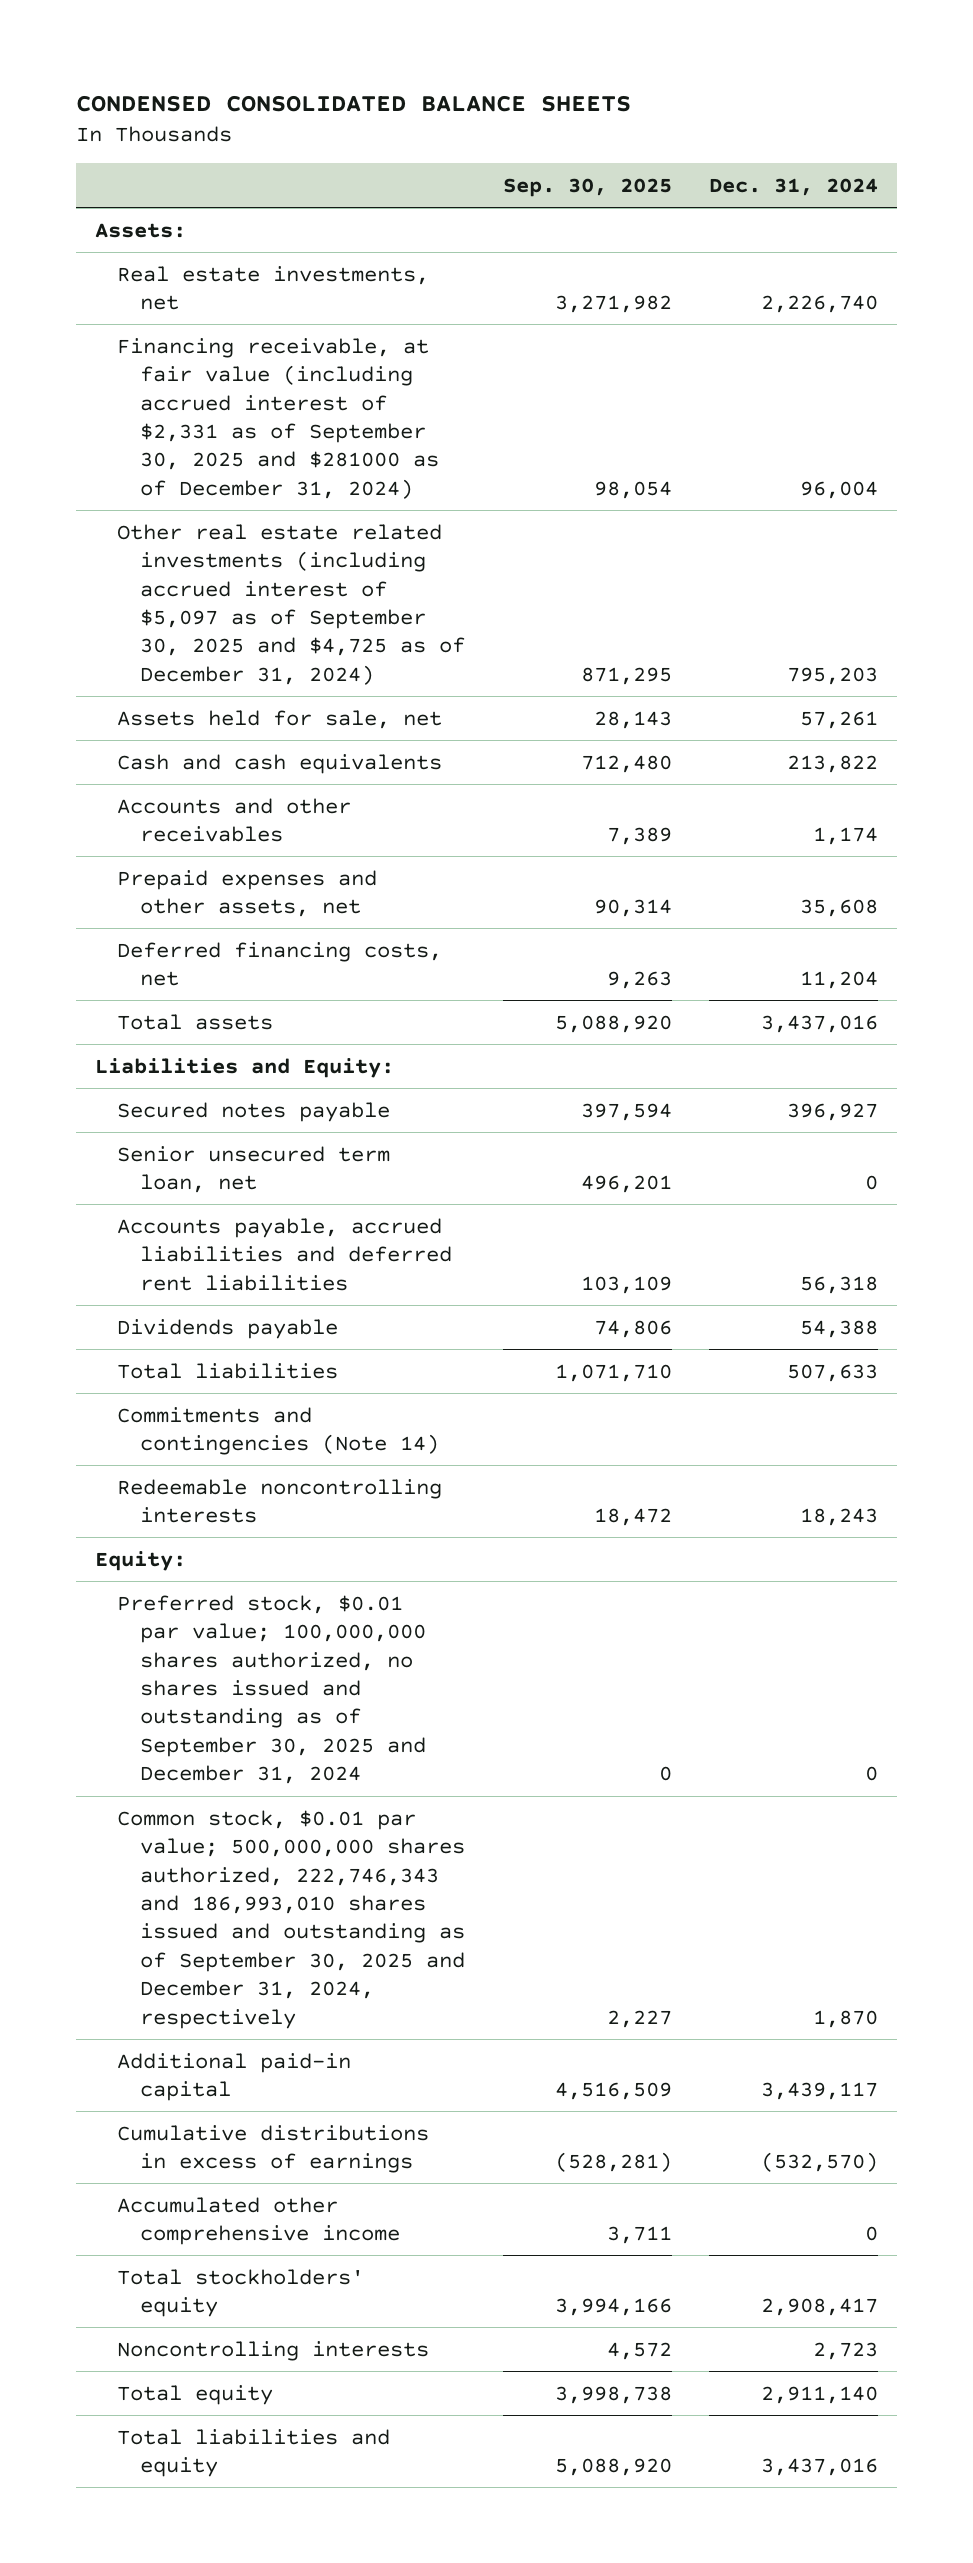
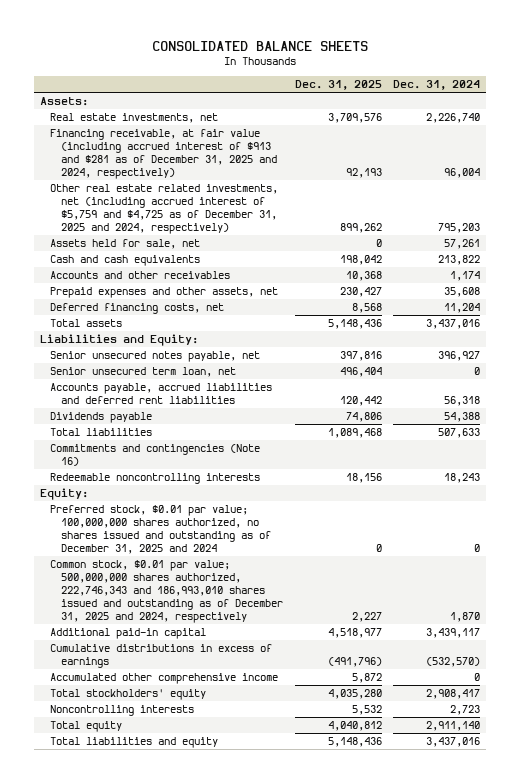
[76,94,632,112] CONDENSED CONSOLIDATED BALANCE SHEETS -> [152,40,369,51] CONSOLIDATED BALANCE SHEETS
[502,178,672,198] Sep. 30, 2025 -> none
none -> [294,80,382,91] Dec. 31, 2025
[117,337,439,499] Financing receivable, at fair value (including accrued interest of $2,331 as of September 30, 2025 and $281000 as of December 31, 2024) -> [50,129,277,180] Financing receivable, at fair value (including accrued interest of $913 and $281 as of December 31, 2025 and 2024, respectively)
[117,523,465,685] Other real estate related investments (including accrued interest of $5,097 as of September 30, 2025 and $4,725 as of December 31, 2024) -> [50,184,279,235] Other real estate related investments, net (including accrued interest of $5,759 and $4,725 as of December 31, 2025 and 2024, respectively)
[117,1101,391,1122] Secured notes payable -> [50,351,261,363] Senior unsecured notes payable, net
[117,1406,439,1456] Commitments and contingencies (Note 14) -> [50,444,261,467] Commitments and contingencies (Note 16)
[117,1594,426,1785] Preferred stock, $0.01 par value; 100,000,000 shares authorized, no shares issued and outstanding as of September 30, 2025 and December 31, 2024 -> [50,505,271,555] Preferred stock, $0.01 par value; 100,000,000 shares authorized, no shares issued and outstanding as of December 31, 2025 and 2024
[117,1809,465,2029] Common stock, $0.01 par value; 500,000,000 shares authorized, 222,746,343 and 186,993,010 shares issued and outstanding as of September 30, 2025 and December 31, 2024, respectively -> [50,560,283,624] Common stock, $0.01 par value; 500,000,000 shares authorized, 222,746,343 and 186,993,010 shares issued and outstanding as of December 31, 2025 and 2024, respectively

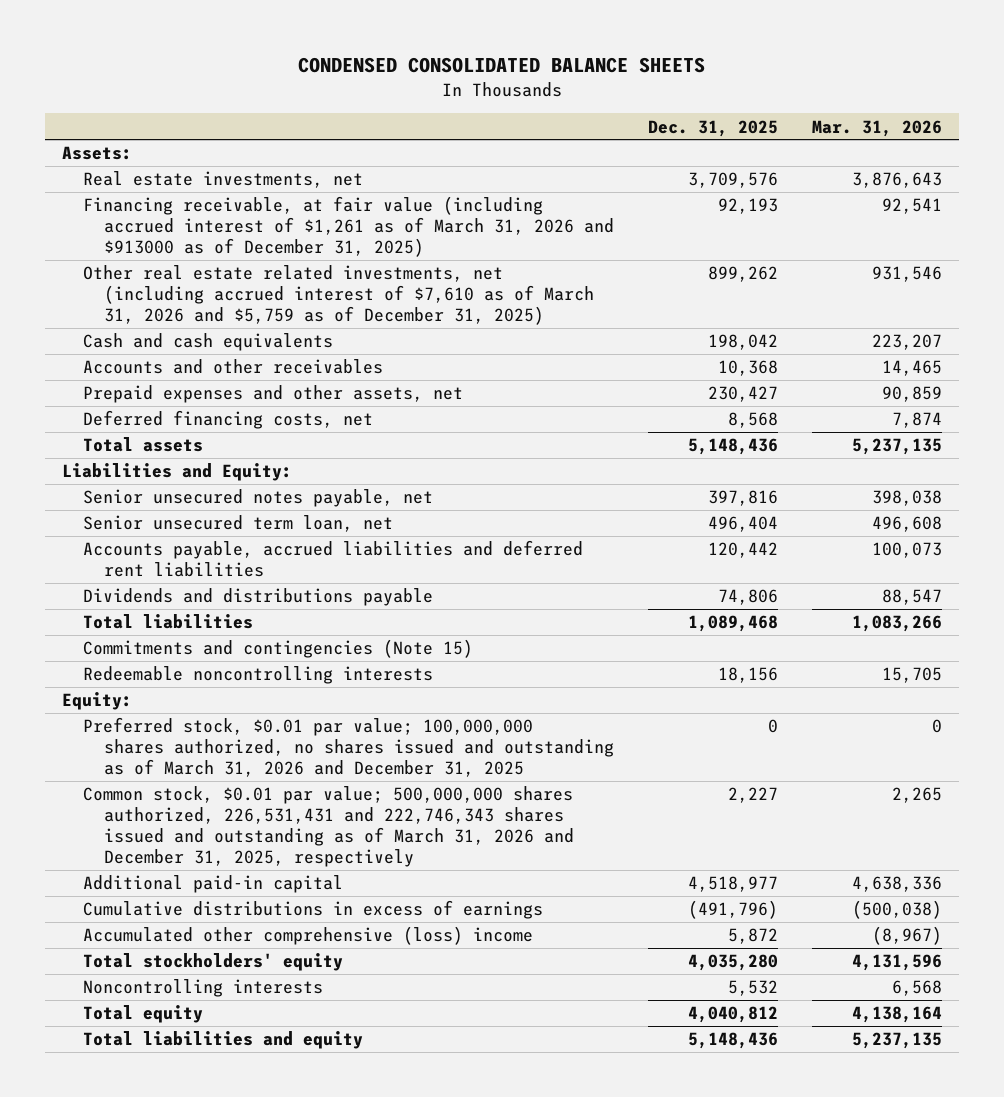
[152,40,369,51] CONSOLIDATED BALANCE SHEETS -> [298,57,706,74] CONDENSED CONSOLIDATED BALANCE SHEETS
[393,80,481,91] Dec. 31, 2024 -> none
none -> [811,119,942,137] Mar. 31, 2026
[50,239,201,250] Assets held for sale, net -> none
[50,129,277,180] Financing receivable, at fair value (including accrued interest of $913 and $281 as of December 31, 2025 and 2024, respectively) -> [83,196,614,258] Financing receivable, at fair value (including accrued interest of $1,261 as of March 31, 2026 and $913000 as of December 31, 2025)
[50,184,279,235] Other real estate related investments, net (including accrued interest of $5,759 and $4,725 as of December 31, 2025 and 2024, respectively) -> [83,265,594,326] Other real estate related investments, net (including accrued interest of $7,610 as of March 31, 2026 and $5,759 as of December 31, 2025)
[50,412,153,424] Dividends payable -> [83,588,434,607] Dividends and distributions payable
[50,444,261,467] Commitments and contingencies (Note 16) -> [83,639,474,659] Commitments and contingencies (Note 15)
[50,505,271,555] Preferred stock, $0.01 par value; 100,000,000 shares authorized, no shares issued and outstanding as of December 31, 2025 and 2024 -> [83,717,614,778] Preferred stock, $0.01 par value; 100,000,000 shares authorized, no shares issued and outstanding as of March 31, 2026 and December 31, 2025
[50,560,283,624] Common stock, $0.01 par value; 500,000,000 shares authorized, 222,746,343 and 186,993,010 shares issued and outstanding as of December 31, 2025 and 2024, respectively -> [83,786,574,868] Common stock, $0.01 par value; 500,000,000 shares authorized, 226,531,431 and 222,746,343 shares issued and outstanding as of March 31, 2026 and December 31, 2025, respectively
[50,673,279,685] Accumulated other comprehensive income -> [83,926,534,946] Accumulated other comprehensive (loss) income

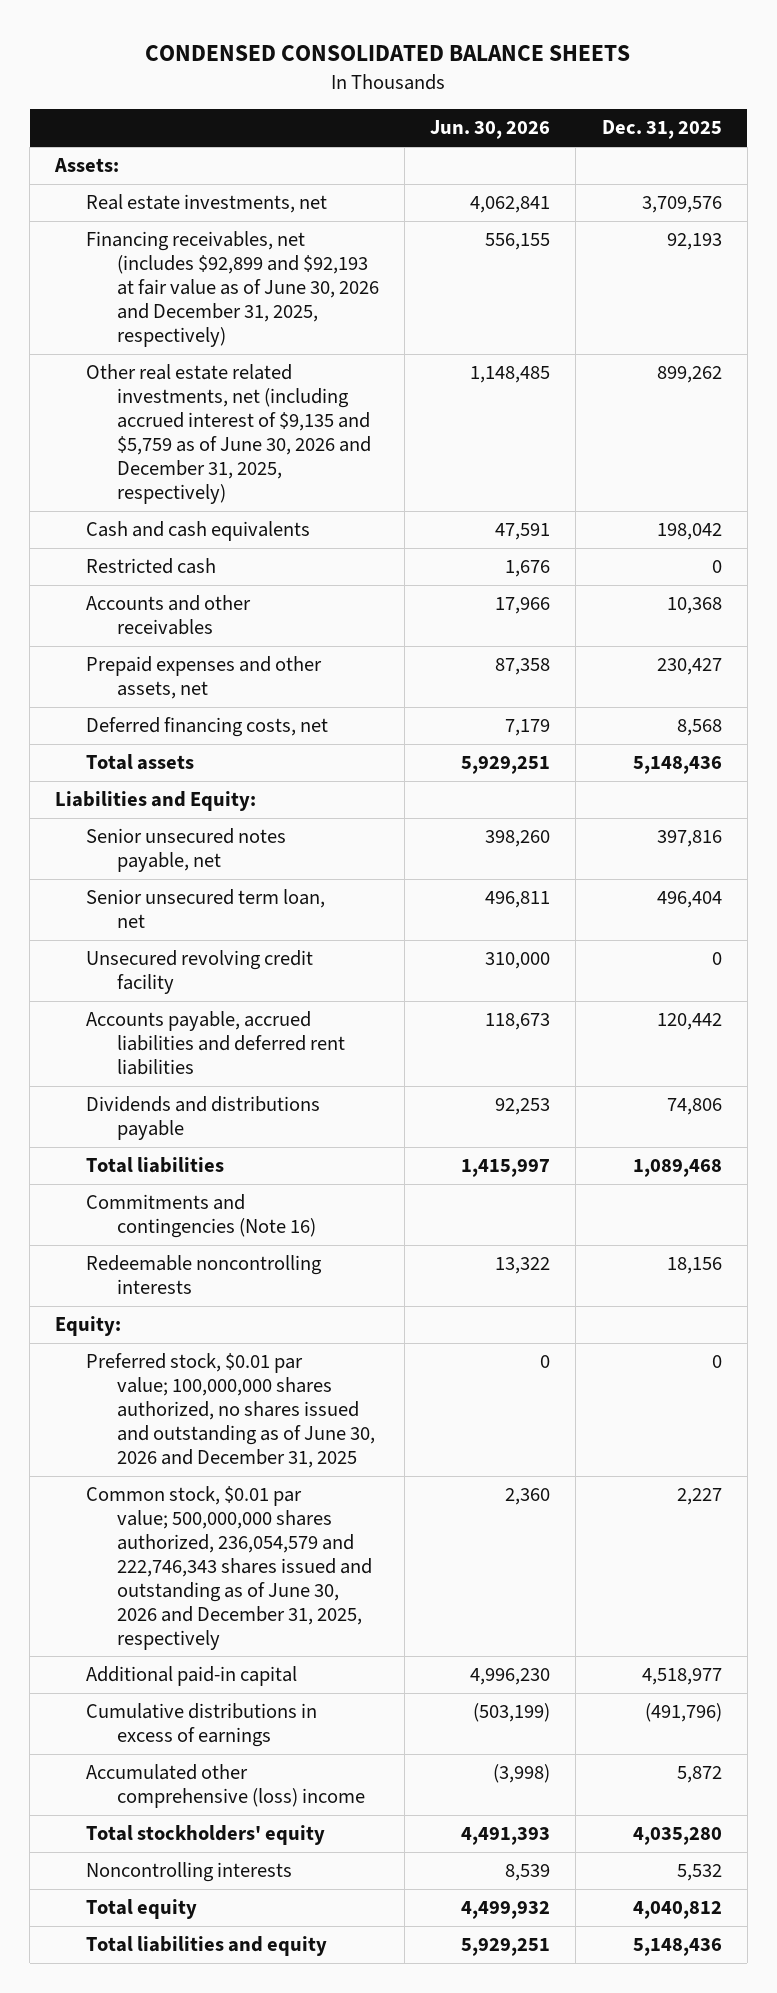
[811,119,942,137] Mar. 31, 2026 -> none
none -> [430,120,551,140] Jun. 30, 2026
[83,196,614,258] Financing receivable, at fair value (including accrued interest of $1,261 as of March 31, 2026 and $913000 as of December 31, 2025) -> [85,231,379,347] Financing receivables, net (includes $92,899 and $92,193 at fair value as of June 30, 2026 and December 31, 2025, respectively)
[83,265,594,326] Other real estate related investments, net (including accrued interest of $7,610 as of March 31, 2026 and $5,759 as of December 31, 2025) -> [85,364,371,504] Other real estate related investments, net (including accrued interest of $9,135 and $5,759 as of June 30, 2026 and December 31, 2025, respectively)
none -> [85,558,216,575] Restricted cash
none -> [85,950,313,995] Unsecured revolving credit facility
[83,639,474,659] Commitments and contingencies (Note 15) -> [85,1194,316,1239] Commitments and contingencies (Note 16)
[83,717,614,778] Preferred stock, $0.01 par value; 100,000,000 shares authorized, no shares issued and outstanding as of March 31, 2026 and December 31, 2025 -> [85,1353,375,1468] Preferred stock, $0.01 par value; 100,000,000 shares authorized, no shares issued and outstanding as of June 30, 2026 and December 31, 2025
[83,786,574,868] Common stock, $0.01 par value; 500,000,000 shares authorized, 226,531,431 and 222,746,343 shares issued and outstanding as of March 31, 2026 and December 31, 2025, respectively -> [85,1486,372,1650] Common stock, $0.01 par value; 500,000,000 shares authorized, 236,054,579 and 222,746,343 shares issued and outstanding as of June 30, 2026 and December 31, 2025, respectively

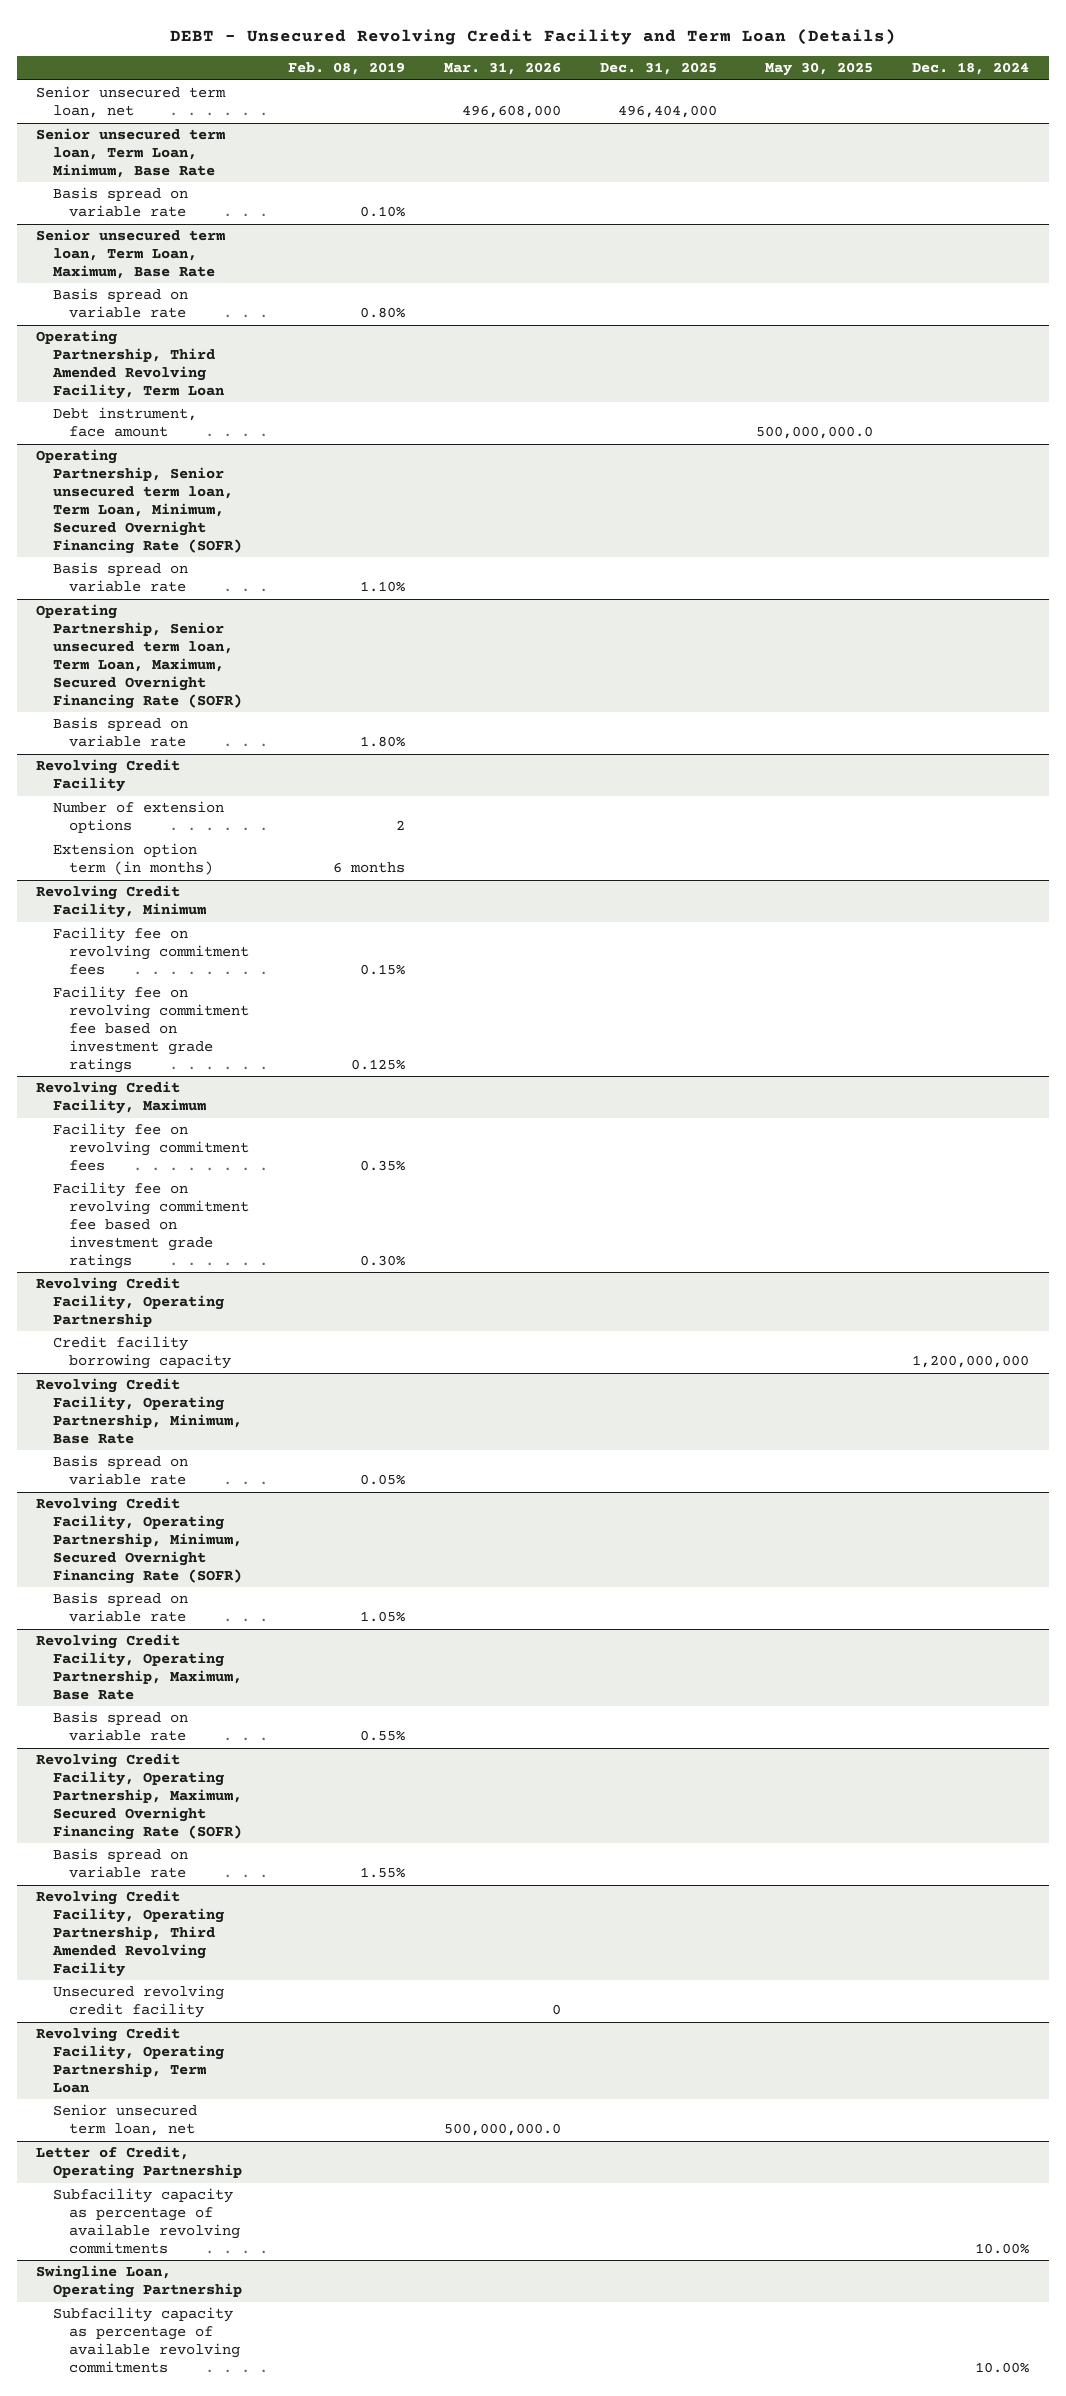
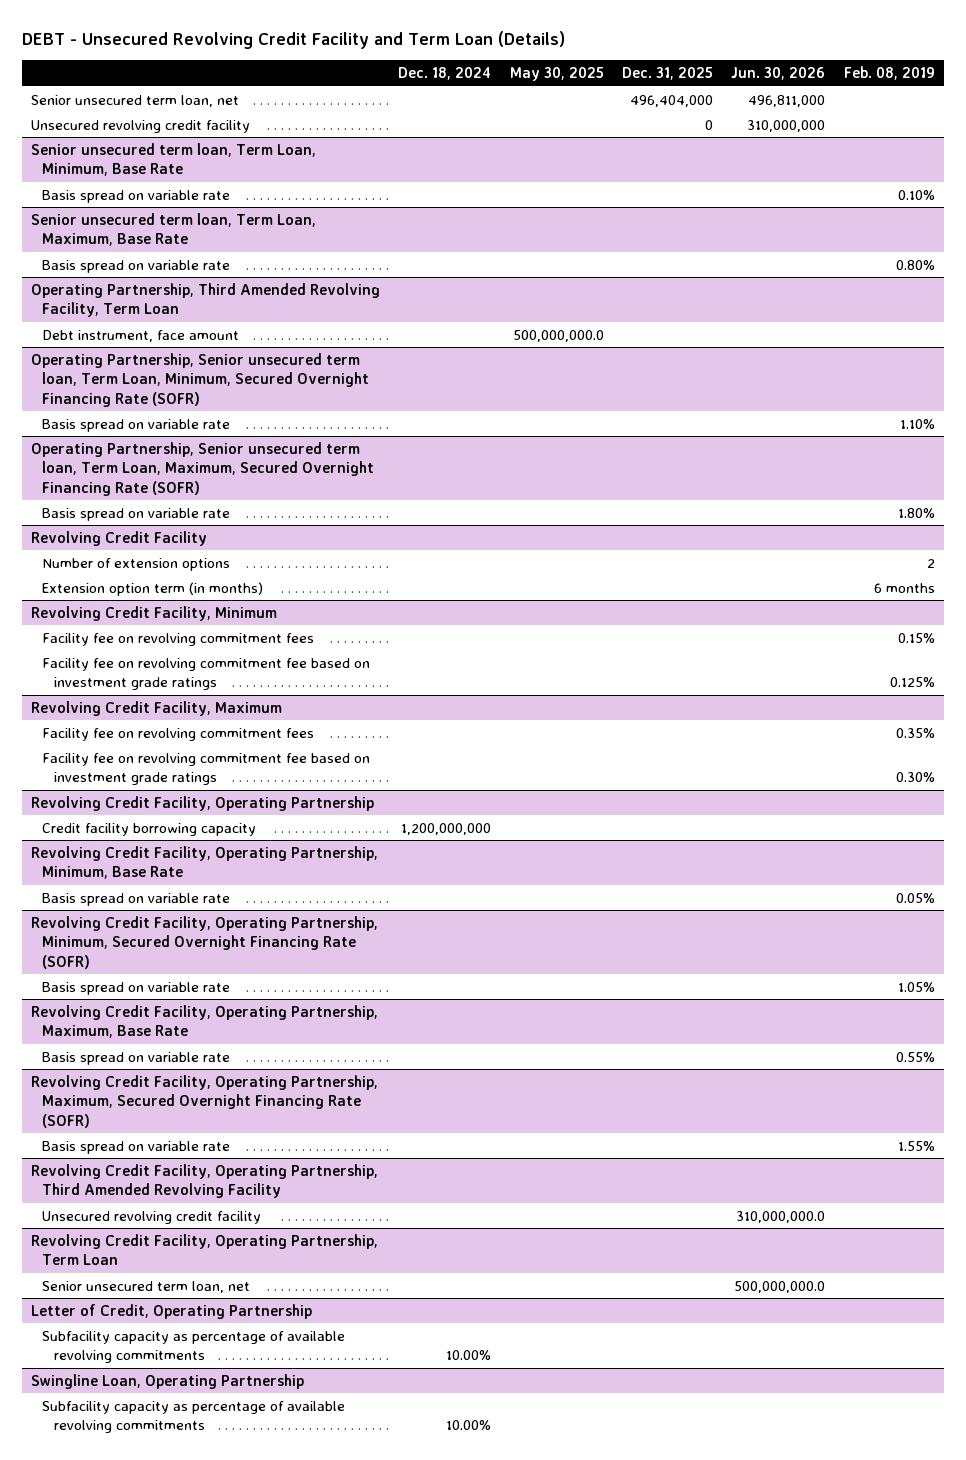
[443,62,561,76] Mar. 31, 2026 -> none
none -> [731,67,826,81] Jun. 30, 2026
none -> [30,119,250,133] Unsecured revolving credit facility

